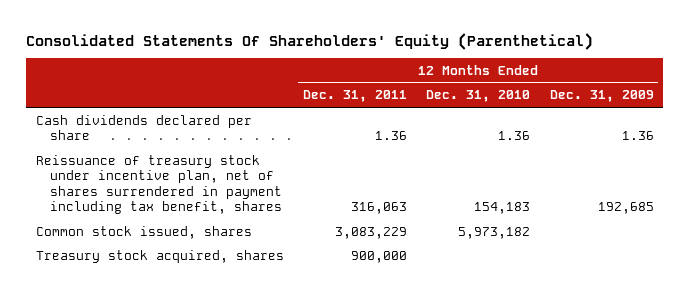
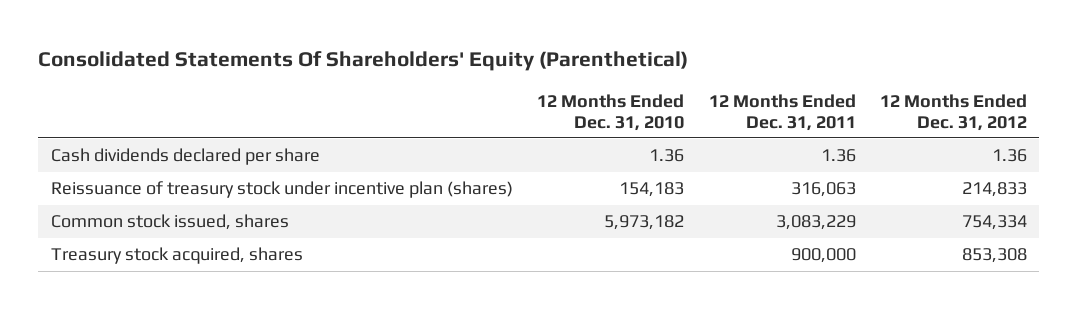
[549,90,654,103] Dec. 31, 2009 -> none
none -> [880,93,1028,131] 12 Months Ended Dec. 31, 2012
[35,154,283,215] Reissuance of treasury stock under incentive plan, net of shares surrendered in payment including tax benefit, shares -> [50,181,513,199] Reissuance of treasury stock under incentive plan (shares)

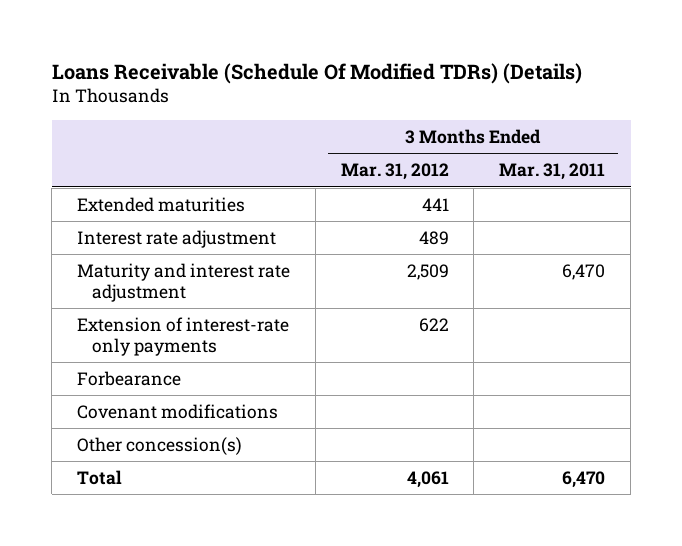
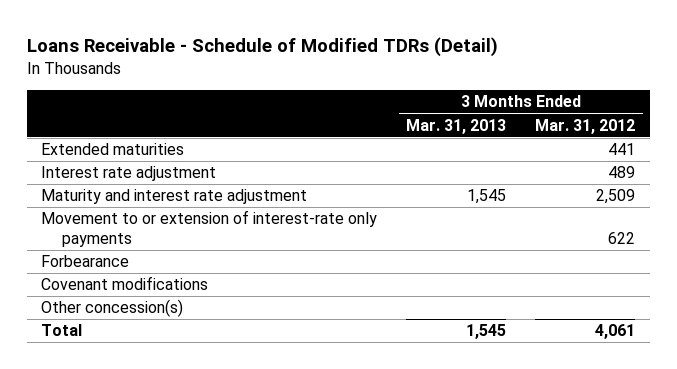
[51,62,582,84] Loans Receivable (Schedule Of Modified TDRs) (Details) -> [26,36,498,57] Loans Receivable - Schedule of Modified TDRs (Detail)
[499,163,606,181] Mar. 31, 2011 -> none
none -> [406,118,507,134] Mar. 31, 2013
[76,317,289,356] Extension of interest-rate only payments -> [41,210,378,247] Movement to or extension of interest-rate only payments

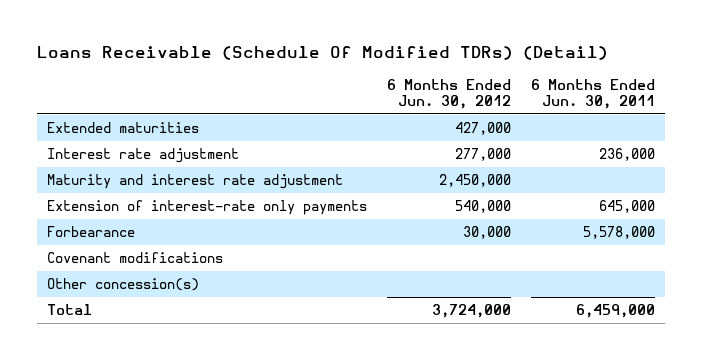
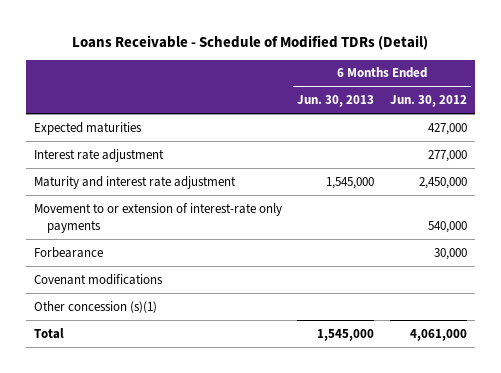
[36,45,608,60] Loans Receivable (Schedule Of Modified TDRs) (Detail) -> [72,34,429,50] Loans Receivable - Schedule of Modified TDRs (Detail)
[530,78,655,110] 6 Months Ended Jun. 30, 2011 -> none
none -> [297,95,375,108] Jun. 30, 2013
[46,122,199,134] Extended maturities -> [33,121,142,135] Expected maturities
[46,200,367,216] Extension of interest-rate only payments -> [33,202,282,233] Movement to or extension of interest-rate only payments
[46,278,199,292] Other concession(s) -> [33,300,157,313] Other concession (s)(1)
[431,304,511,319] 3,724,000 -> [409,328,467,341] 4,061,000

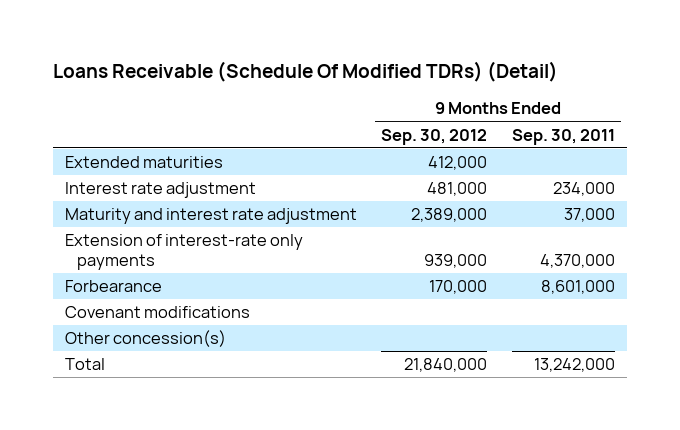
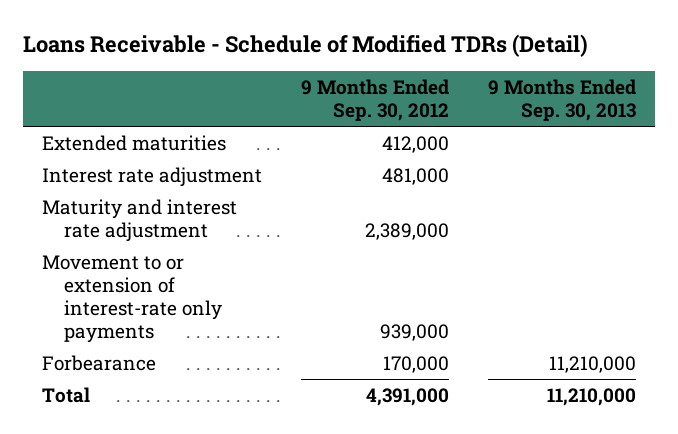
[52,61,558,83] Loans Receivable (Schedule Of Modified TDRs) (Detail) -> [22,34,588,58] Loans Receivable - Schedule of Modified TDRs (Detail)
[512,128,616,145] Sep. 30, 2011 -> none
none -> [487,78,636,121] 9 Months Ended Sep. 30, 2013
[64,234,303,270] Extension of interest-rate only payments -> [42,254,223,343] Movement to or extension of interest-rate only payments
[64,306,250,319] Covenant modifications -> none
[64,330,226,348] Other concession(s) -> none
[404,358,488,373] 21,840,000 -> [365,387,449,406] 4,391,000

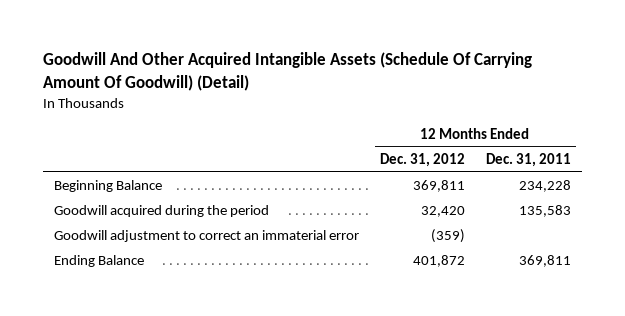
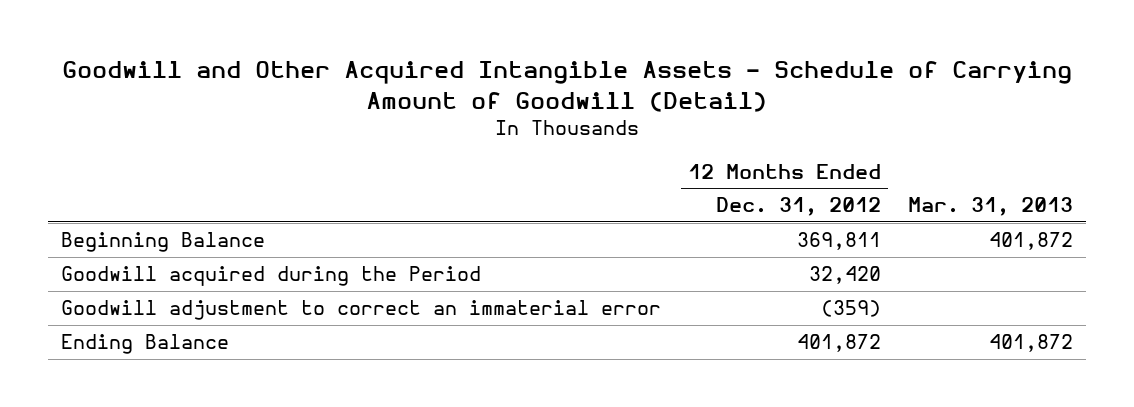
[42,52,532,91] Goodwill And Other Acquired Intangible Assets (Schedule Of Carrying Amount Of Goodwill) (Detail) -> [62,61,1073,112] Goodwill and Other Acquired Intangible Assets - Schedule of Carrying Amount of Goodwill (Detail)
[486,152,572,167] Dec. 31, 2011 -> none
none -> [908,197,1074,217] Mar. 31, 2013
[53,205,269,218] Goodwill acquired during the period -> [61,266,482,287] Goodwill acquired during the Period

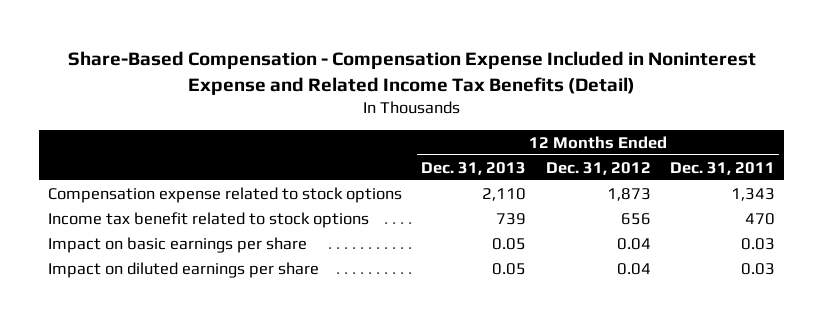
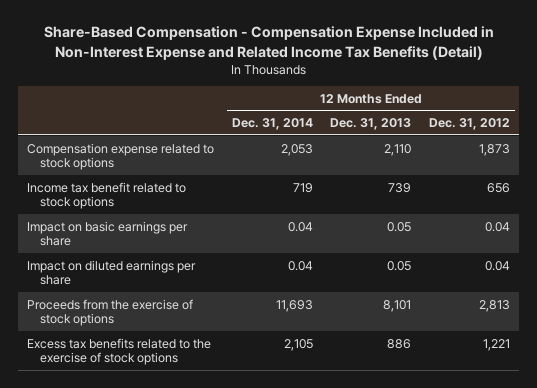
[67,50,756,95] Share-Based Compensation - Compensation Expense Included in Noninterest Expense and Related Income Tax Benefits (Detail) -> [43,26,494,60] Share-Based Compensation - Compensation Expense Included in Non-Interest Expense and Related Income Tax Benefits (Detail)
[669,161,775,175] Dec. 31, 2011 -> none
none -> [231,118,313,131] Dec. 31, 2014
none -> [26,298,193,327] Proceeds from the exercise of stock options
none -> [26,337,211,366] Excess tax benefits related to the exercise of stock options

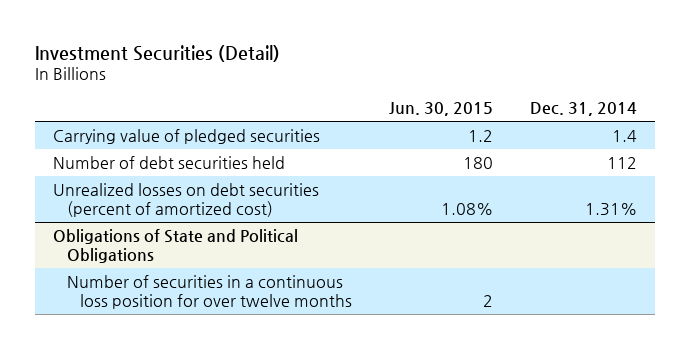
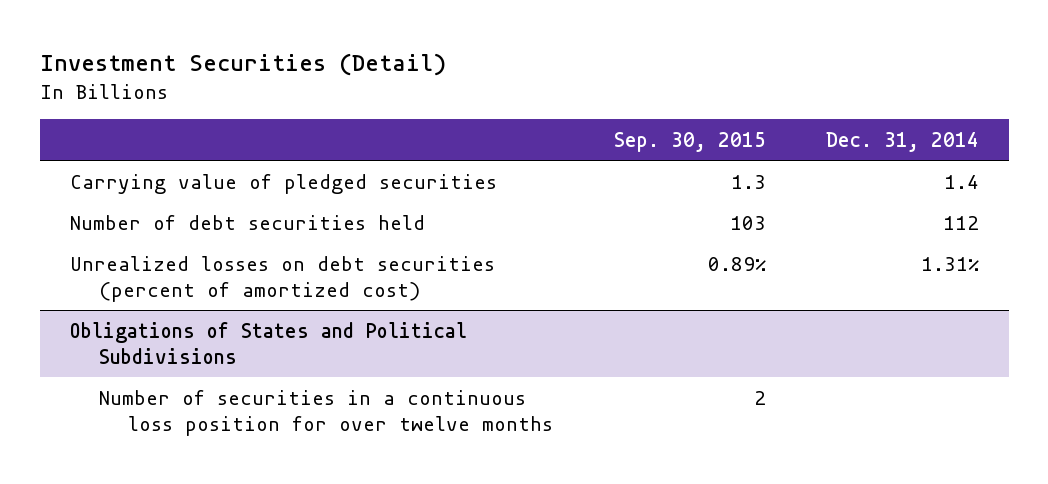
[389,102,494,117] Jun. 30, 2015 -> none
none -> [613,131,766,152] Sep. 30, 2015
[53,228,299,264] Obligations of State and Political Obligations -> [69,321,467,364] Obligations of States and Political Subdivisions

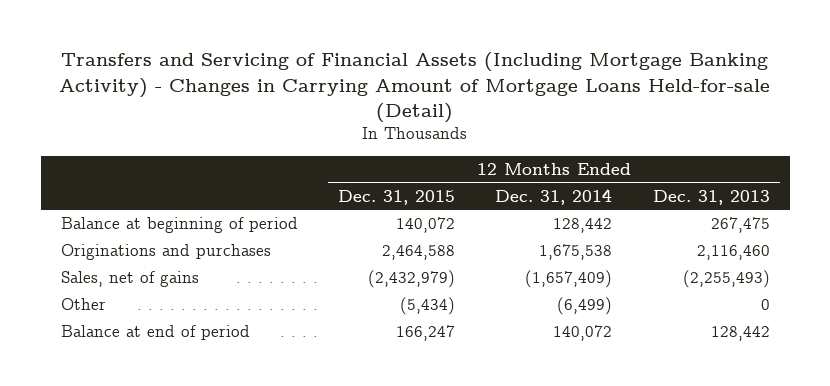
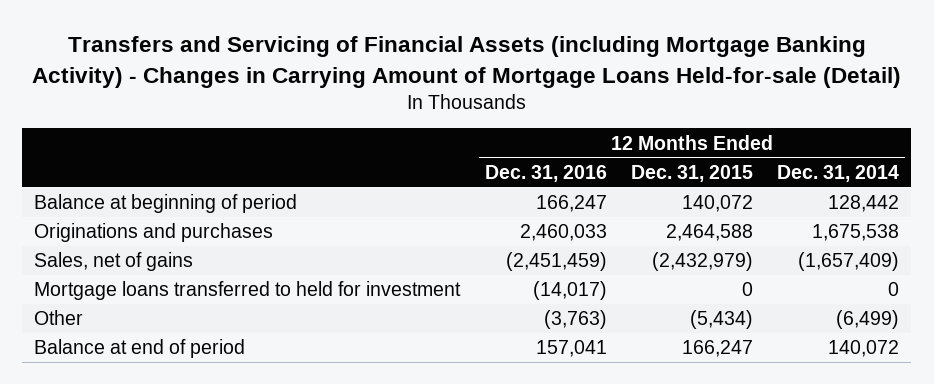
[59,52,771,124] Transfers and Servicing of Financial Assets (Including Mortgage Banking Activity) - Changes in Carrying Amount of Mortgage Loans Held-for-sale (Detail) -> [31,36,901,88] Transfers and Servicing of Financial Assets (including Mortgage Banking Activity) - Changes in Carrying Amount of Mortgage Loans Held-for-sale (Detail)
[652,189,770,205] Dec. 31, 2013 -> none
none -> [484,164,607,182] Dec. 31, 2016
none -> [34,281,462,301] Mortgage loans transferred to held for investment

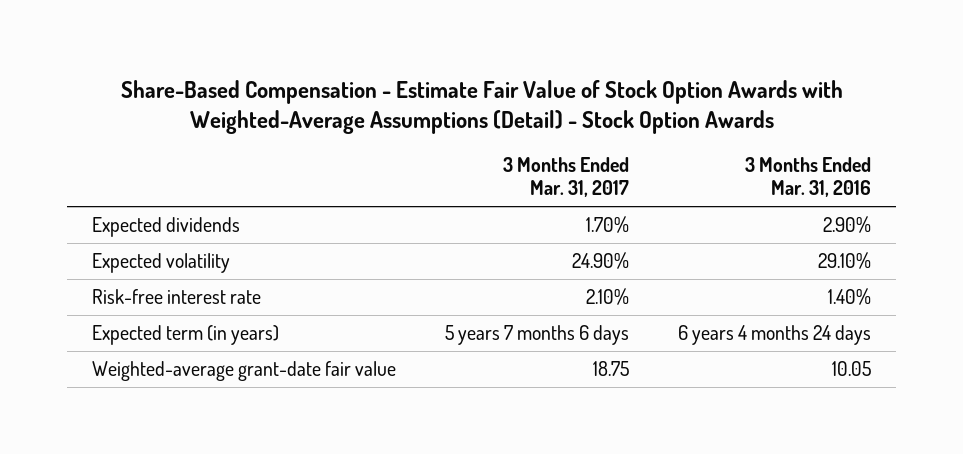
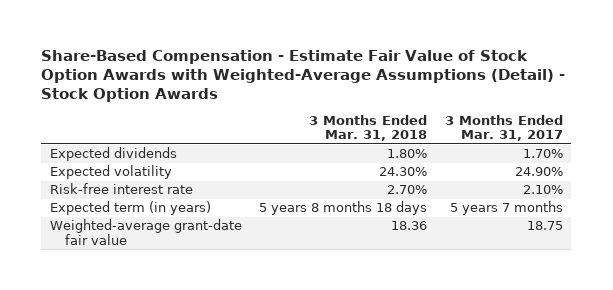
[745,157,872,198] 3 Months Ended Mar. 31, 2016 -> none
none -> [309,114,428,142] 3 Months Ended Mar. 31, 2018
[445,325,630,346] 5 years 7 months 6 days -> [449,201,563,216] 5 years 7 months

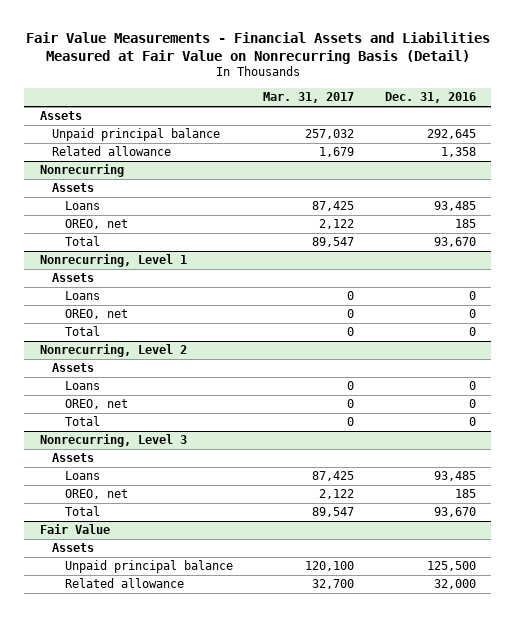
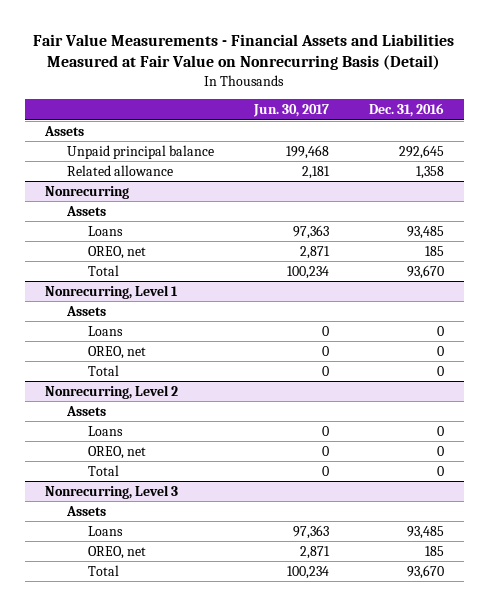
[263,92,355,104] Mar. 31, 2017 -> none
none -> [252,104,329,118] Jun. 30, 2017
[39,524,110,535] Fair Value -> none
[52,543,95,553] Assets -> none
[64,560,233,574] Unpaid principal balance -> none
[64,578,184,589] Related allowance -> none

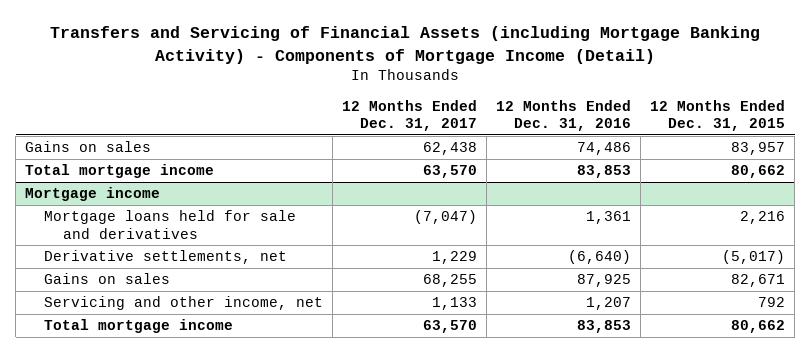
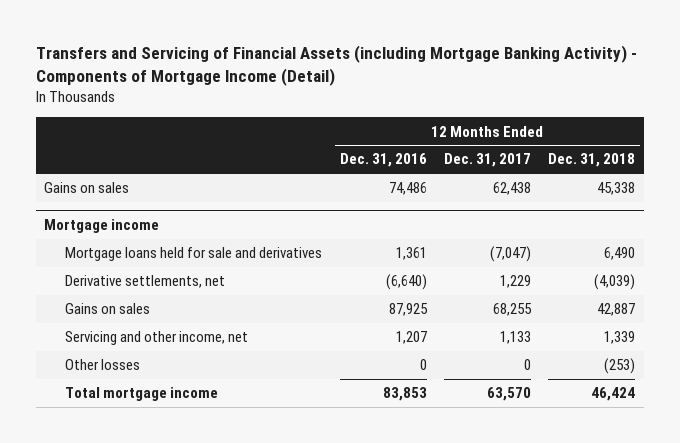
[650,99,786,132] 12 Months Ended Dec. 31, 2015 -> none
none -> [548,153,636,168] Dec. 31, 2018
[25,164,215,179] Total mortgage income -> none
none -> [65,359,141,371] Other losses

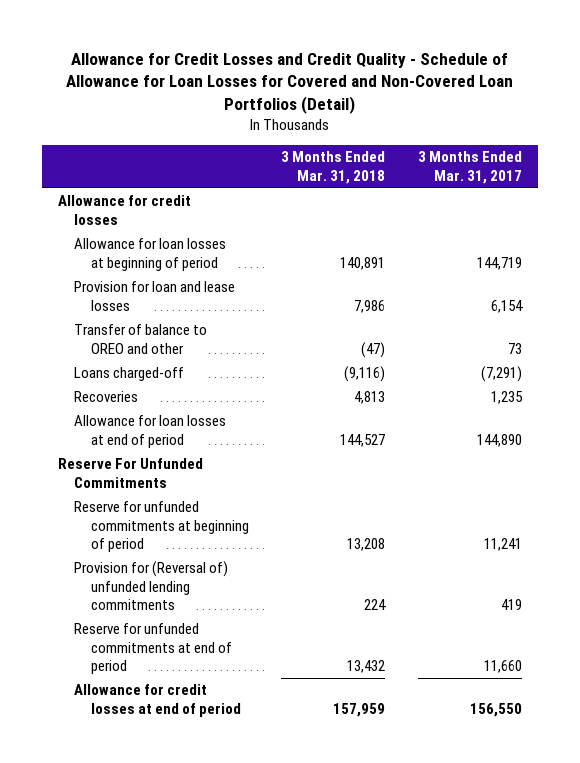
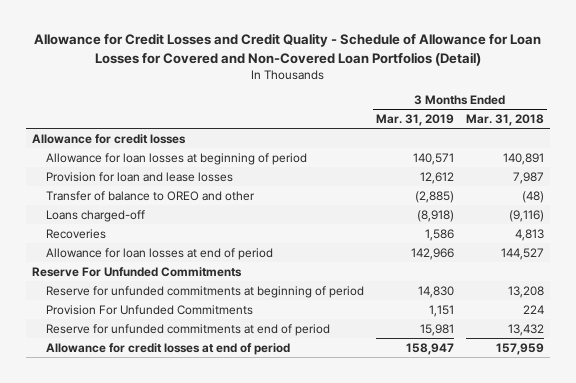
[417,151,522,184] 3 Months Ended Mar. 31, 2017 -> none
none -> [376,113,455,126] Mar. 31, 2019
[354,299,386,313] 7,986 -> [513,171,545,184] 7,987
[361,341,386,358] (47) -> [522,190,545,203] (48)
[74,561,229,611] Provision for (Reversal of) unfunded lending commitments -> [46,304,254,315] Provision For Unfunded Commitments

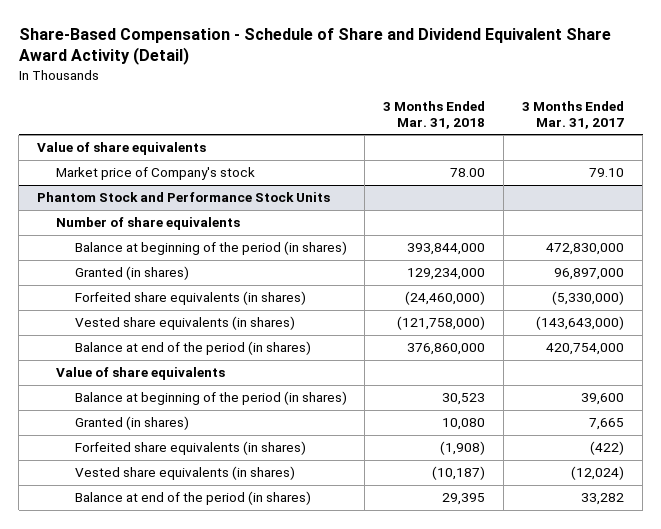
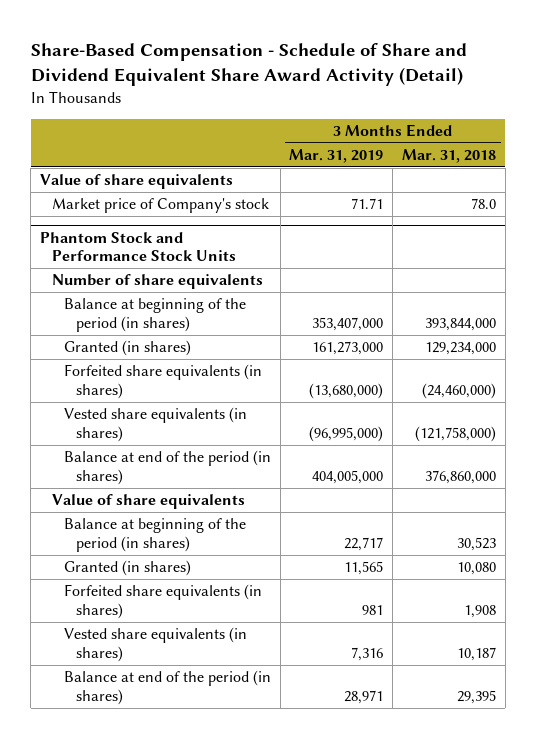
[522,100,625,129] 3 Months Ended Mar. 31, 2017 -> none
none -> [289,148,384,163] Mar. 31, 2019
[450,168,486,178] 78.00 -> [470,198,496,210] 78.0
[440,441,486,456] (1,908) -> [463,604,496,618] 1,908
[432,466,486,481] (10,187) -> [456,646,496,661] 10,187

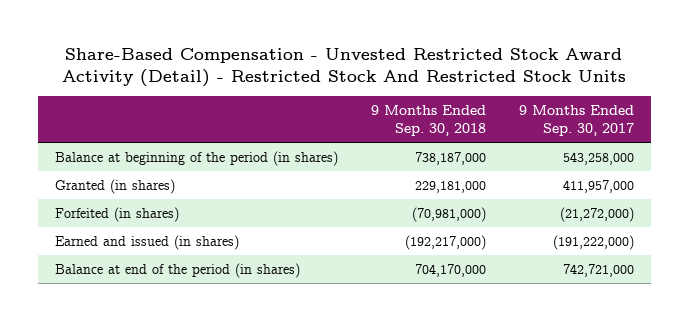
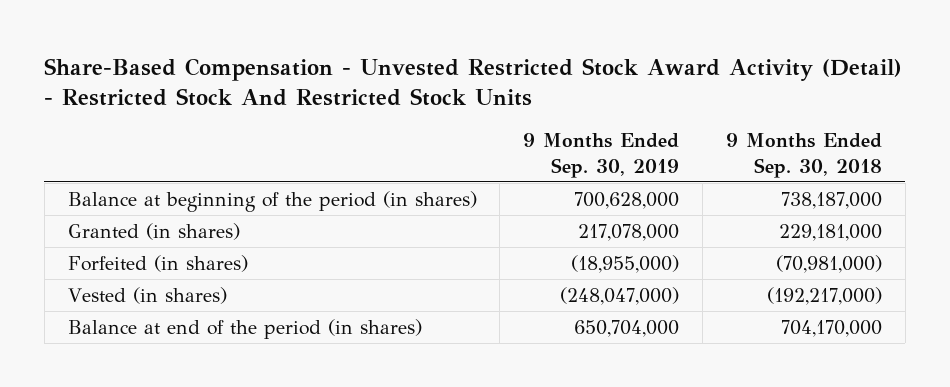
[518,104,634,137] 9 Months Ended Sep. 30, 2017 -> none
none -> [523,133,680,178] 9 Months Ended Sep. 30, 2019
[54,234,239,250] Earned and issued (in shares) -> [67,286,227,304] Vested (in shares)

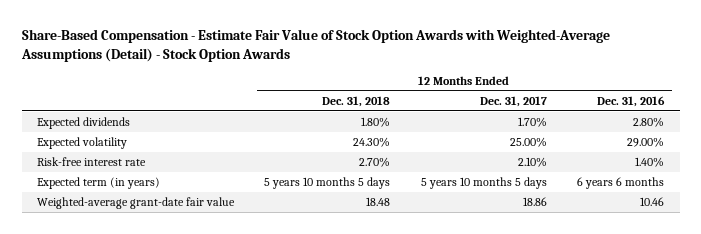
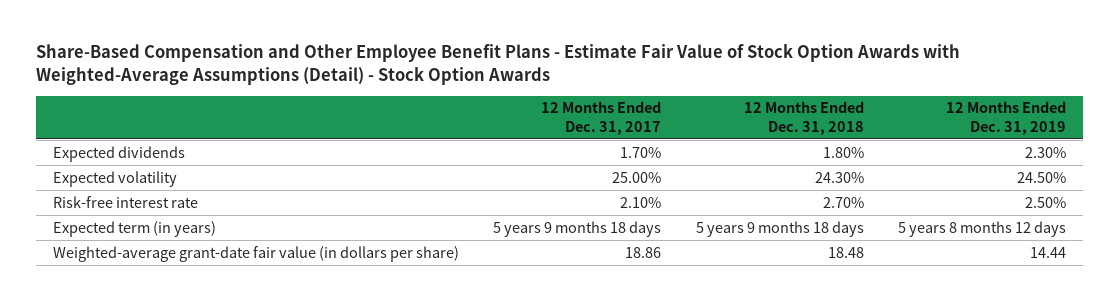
[20,29,610,62] Share-Based Compensation - Estimate Fair Value of Stock Option Awards with Weighted-Average Assumptions (Detail) - Stock Option Awards -> [35,44,960,86] Share-Based Compensation and Other Employee Benefit Plans - Estimate Fair Value of Stock Option Awards with Weighted-Average Assumptions (Detail) - Stock Option Awards
[597,95,666,107] Dec. 31, 2016 -> none
none -> [945,101,1066,135] 12 Months Ended Dec. 31, 2019
[264,177,391,190] 5 years 10 months 5 days -> [695,220,864,237] 5 years 9 months 18 days
[420,177,547,190] 5 years 10 months 5 days -> [493,220,662,237] 5 years 9 months 18 days
[36,197,235,210] Weighted-average grant-date fair value -> [53,245,460,262] Weighted-average grant-date fair value (in dollars per share)

